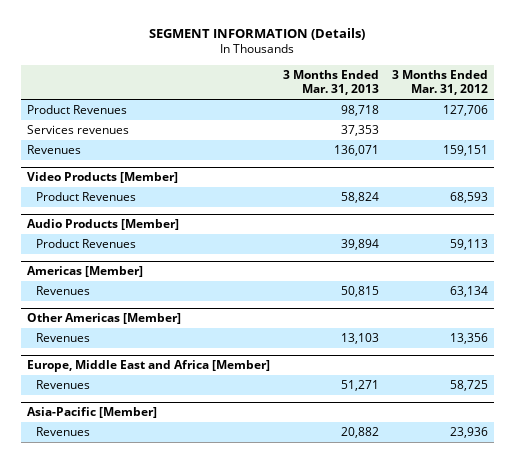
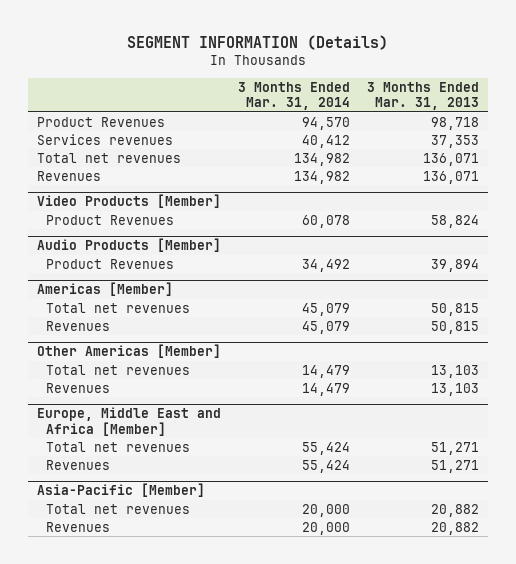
[391,69,488,96] 3 Months Ended Mar. 31, 2012 -> none
none -> [238,81,351,110] 3 Months Ended Mar. 31, 2014
none -> [37,152,182,163] Total net revenues
none -> [46,302,191,313] Total net revenues
none -> [46,364,191,375] Total net revenues
none -> [46,441,191,452] Total net revenues
none -> [46,503,191,514] Total net revenues

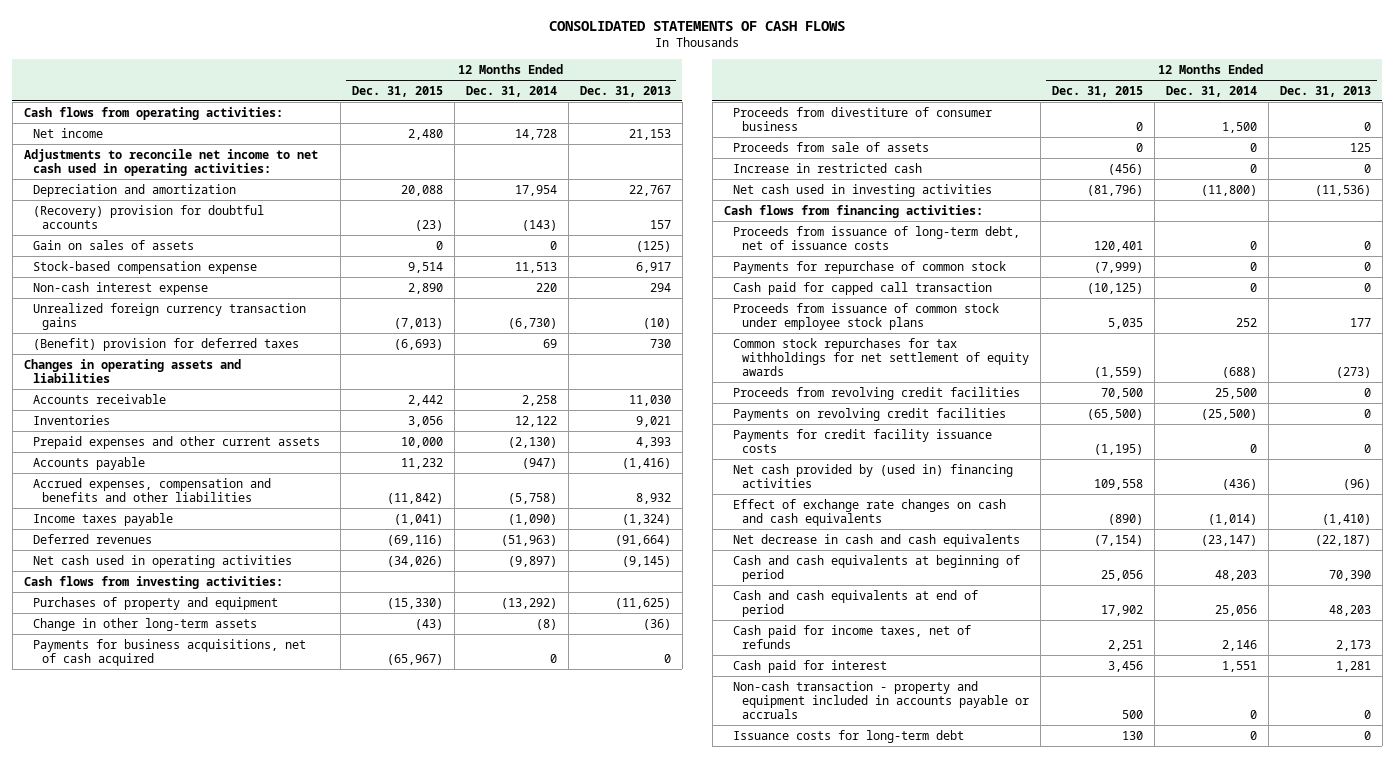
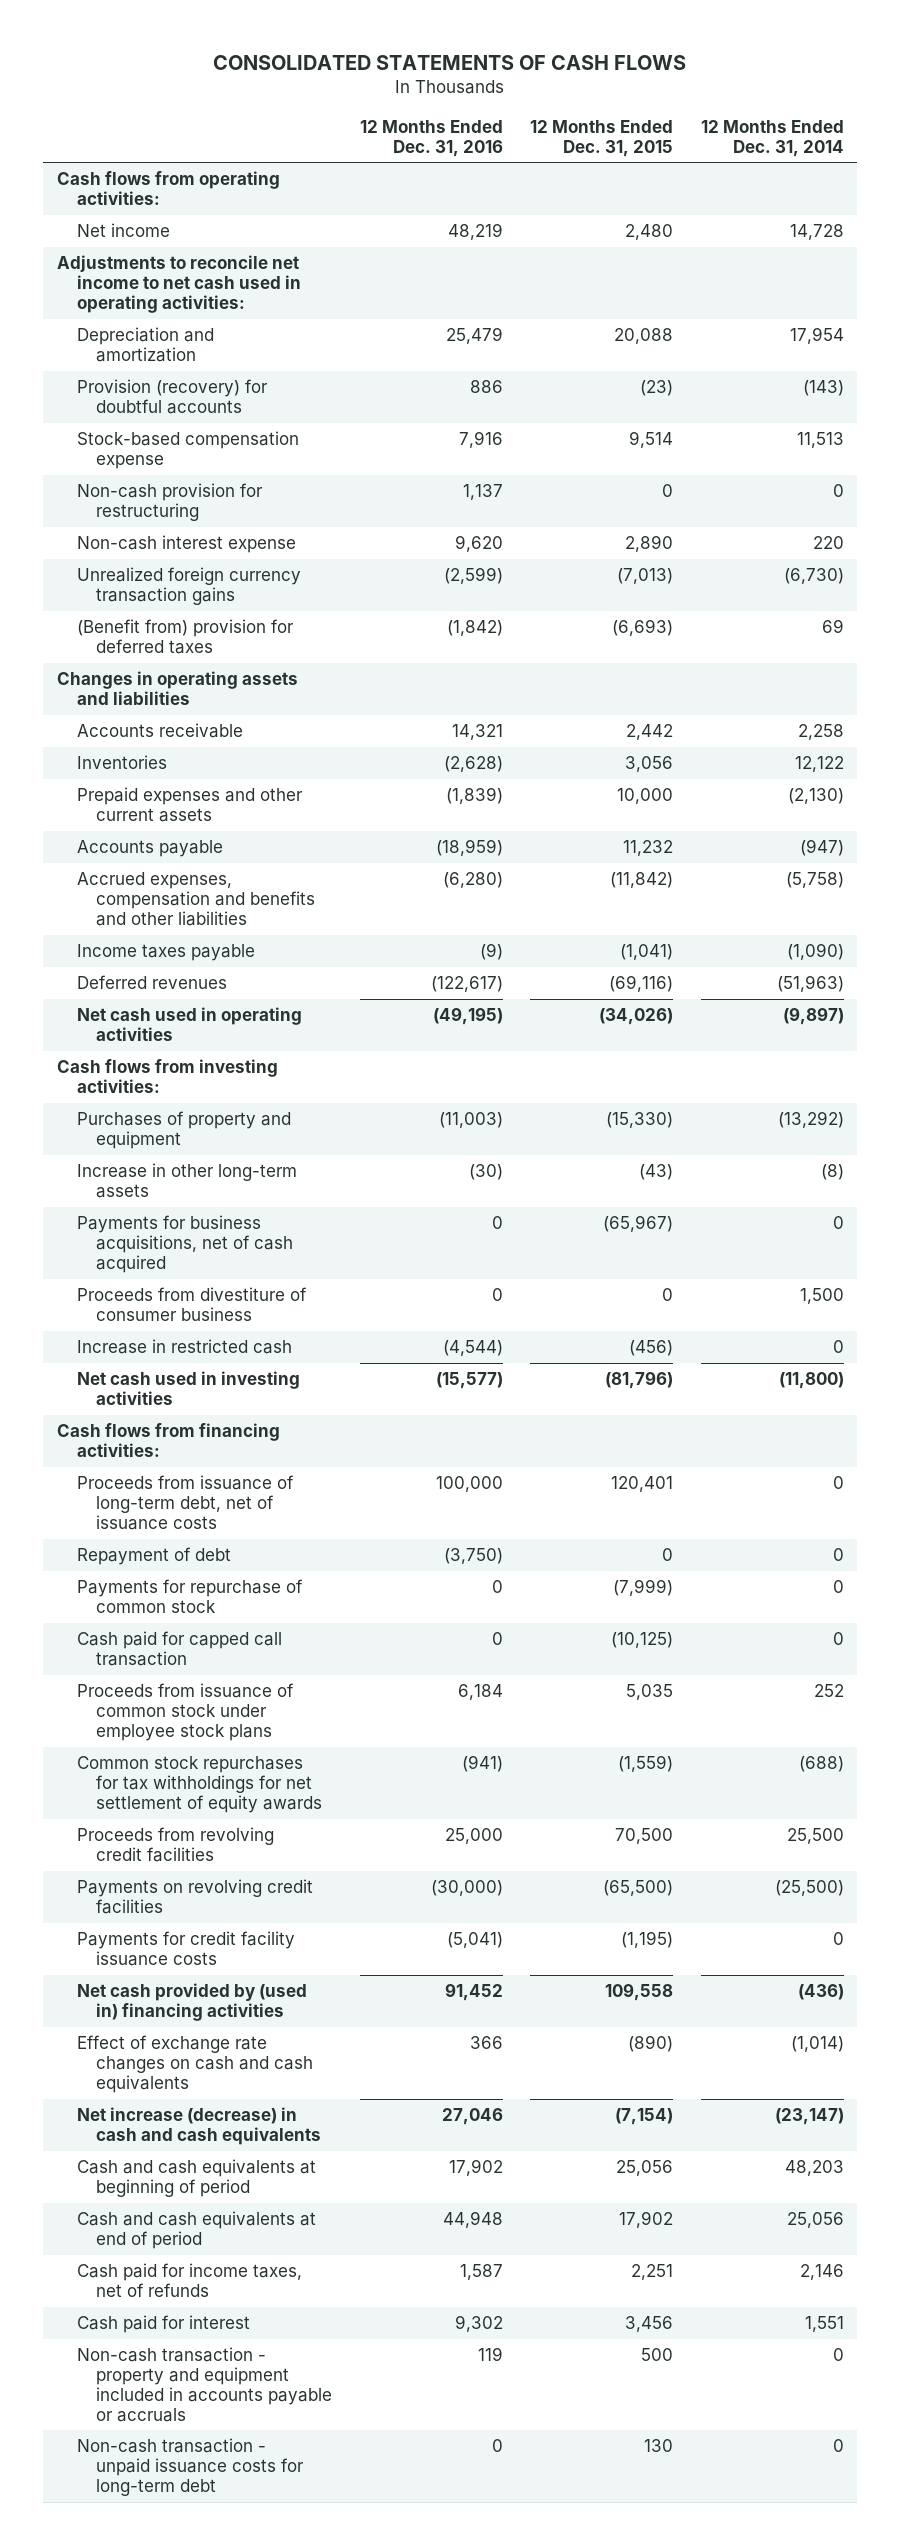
[579,85,671,97] Dec. 31, 2013 -> none
none -> [359,119,503,157] 12 Months Ended Dec. 31, 2016
[32,239,194,250] Gain on sales of assets -> none
[32,204,264,229] (Recovery) provision for doubtful accounts -> [76,379,268,415] Provision (recovery) for doubtful accounts
none -> [76,483,263,522] Non-cash provision for restructuring
[32,337,299,351] (Benefit) provision for deferred taxes -> [76,619,294,655] (Benefit from) provision for deferred taxes
[32,617,257,631] Change in other long-term assets -> [76,1163,297,1199] Increase in other long-term assets
[732,141,929,152] Proceeds from sale of assets -> none
none -> [76,1547,231,1566] Repayment of debt
[732,533,1020,547] Net decrease in cash and cash equivalents -> [76,2107,322,2146] Net increase (decrease) in cash and cash equivalents
[732,729,964,743] Issuance costs for long-term debt -> [76,2438,305,2496] Non-cash transaction - unpaid issuance costs for long-term debt

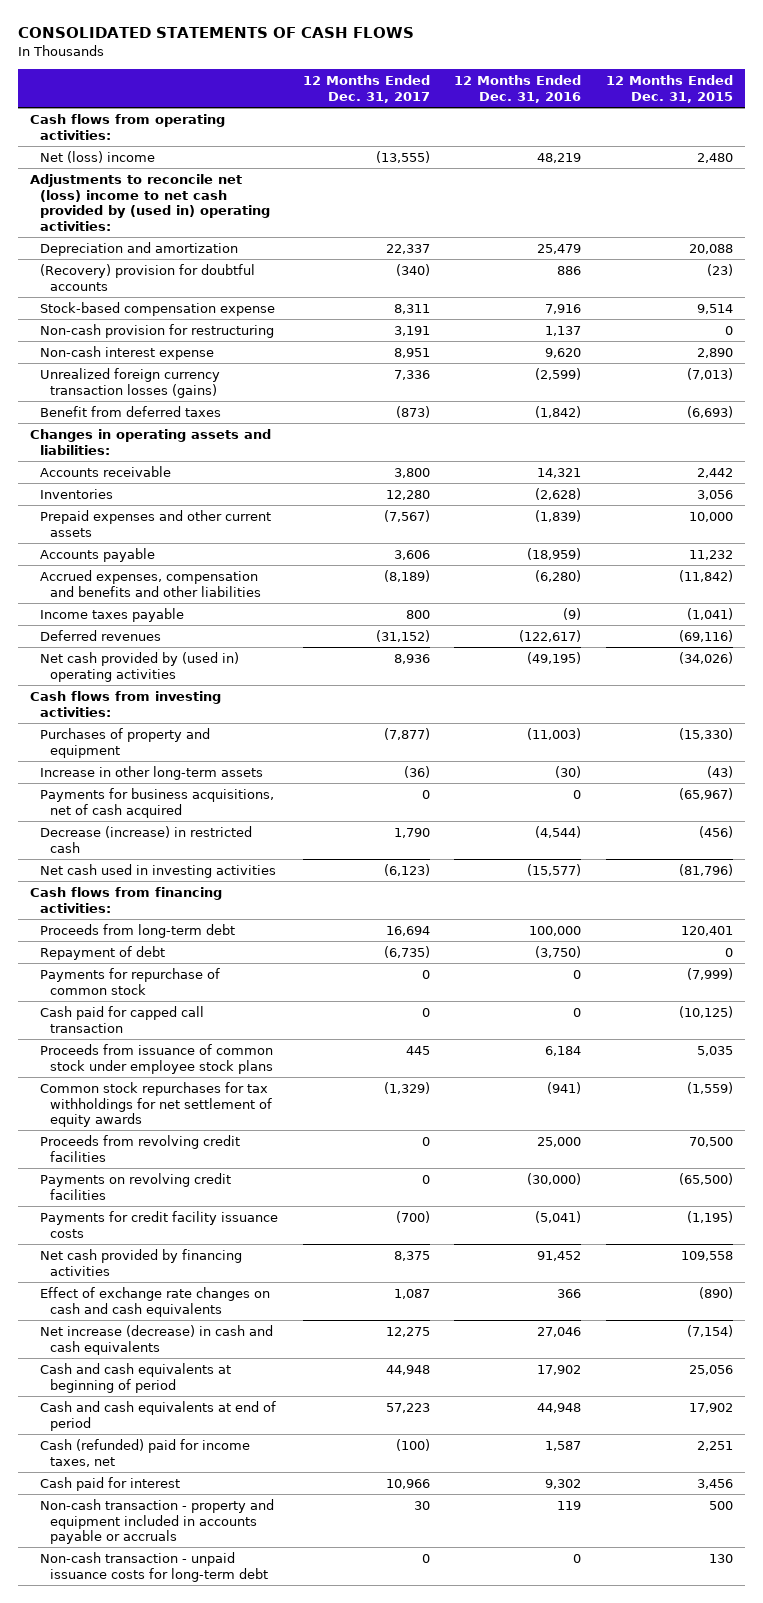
[700,119,844,157] 12 Months Ended Dec. 31, 2014 -> none
none -> [302,75,430,103] 12 Months Ended Dec. 31, 2017
[76,223,170,238] Net income -> [40,150,156,163] Net (loss) income
[57,255,301,313] Adjustments to reconcile net income to net cash used in operating activities: -> [30,173,271,231] Adjustments to reconcile net (loss) income to net cash provided by (used in) operating activities:
[76,379,268,415] Provision (recovery) for doubtful accounts -> [40,263,256,291] (Recovery) provision for doubtful accounts
[76,567,301,606] Unrealized foreign currency transaction gains -> [40,367,221,398] Unrealized foreign currency transaction losses (gains)
[76,619,294,655] (Benefit from) provision for deferred taxes -> [40,405,222,417] Benefit from deferred taxes
[57,671,299,706] Changes in operating assets and liabilities -> [30,428,272,455] Changes in operating assets and liabilities:
[76,1007,302,1042] Net cash used in operating activities -> [40,651,240,682] Net cash provided by (used in) operating activities
[76,1287,307,1322] Proceeds from divestiture of consumer business -> none
[76,1339,292,1355] Increase in restricted cash -> [40,825,253,853] Decrease (increase) in restricted cash
[76,1475,294,1530] Proceeds from issuance of long-term debt, net of issuance costs -> [40,923,236,938] Proceeds from long-term debt
[76,1983,307,2022] Net cash provided by (used in) financing activities -> [40,1248,243,1276] Net cash provided by financing activities
[76,2263,302,2298] Cash paid for income taxes, net of refunds -> [40,1438,251,1467] Cash (refunded) paid for income taxes, net

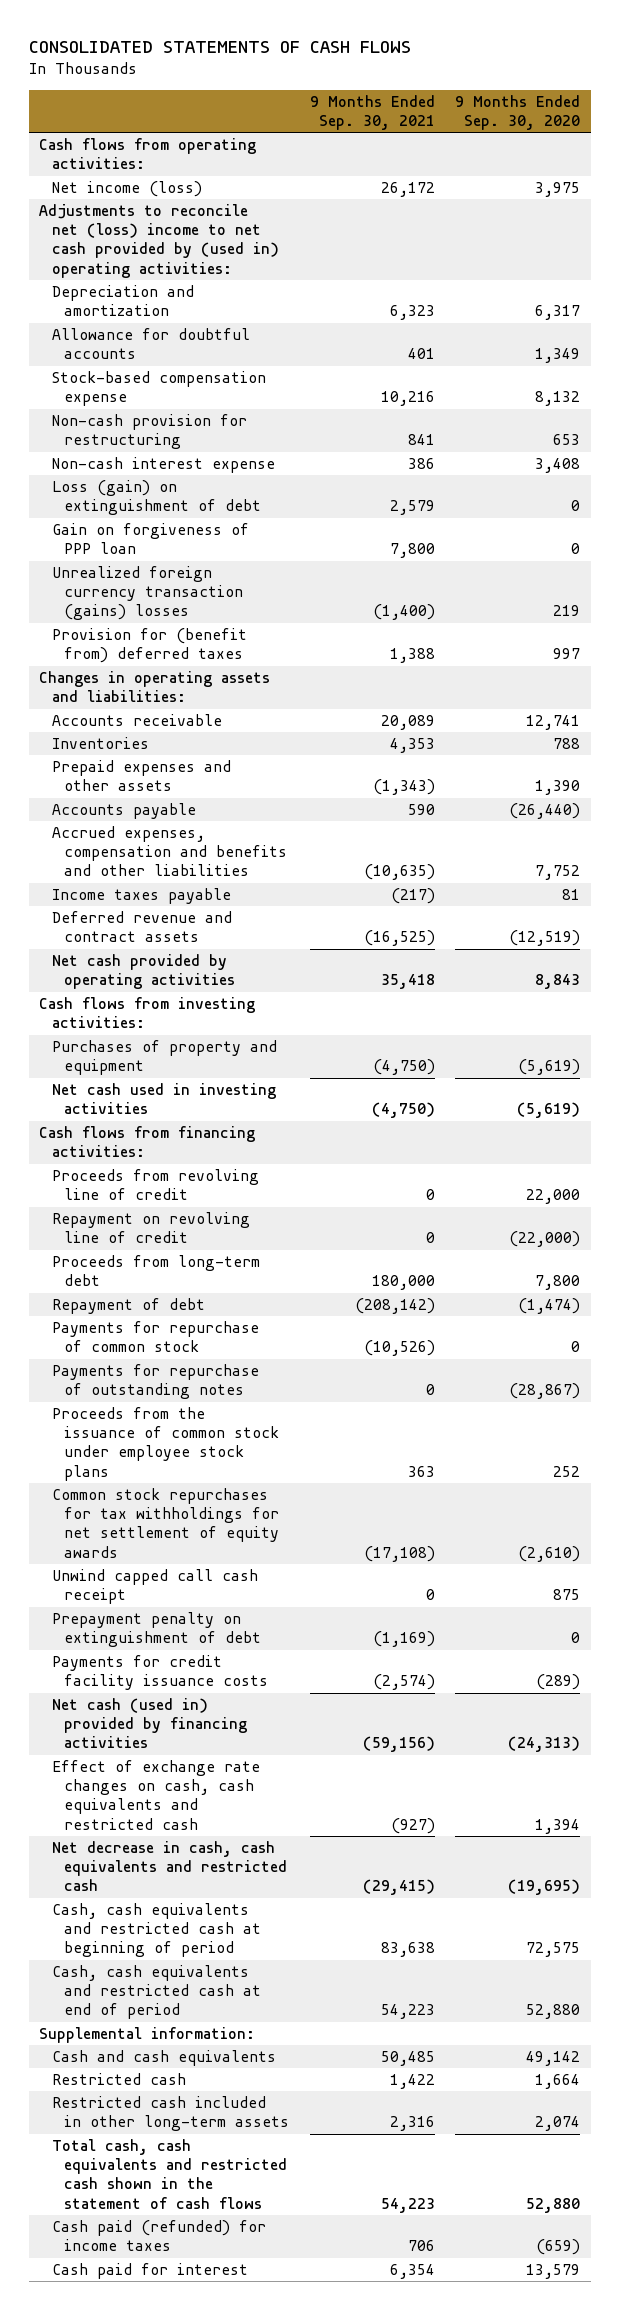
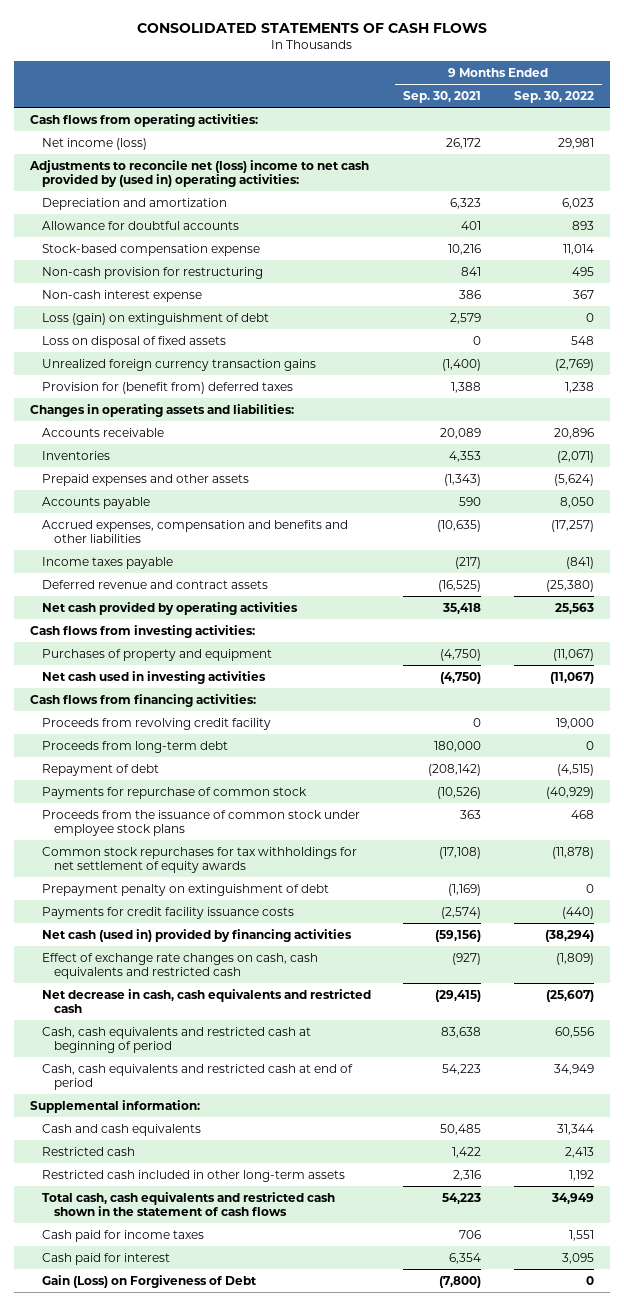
[455,94,581,130] 9 Months Ended Sep. 30, 2020 -> none
none -> [513,91,594,104] Sep. 30, 2022
[51,523,249,555] Gain on forgiveness of PPP loan -> none
none -> [41,335,226,348] Loss on disposal of fixed assets
[51,566,243,621] Unrealized foreign currency transaction (gains) losses -> [41,358,316,371] Unrealized foreign currency transaction gains
[51,1212,250,1244] Repayment on revolving line of credit -> none
[51,1169,259,1201] Proceeds from revolving line of credit -> [41,717,271,730] Proceeds from revolving credit facility
[51,1364,259,1400] Payments for repurchase of outstanding notes -> none
[51,1569,258,1605] Unwind capped call cash receipt -> none
[51,2220,266,2252] Cash paid (refunded) for income taxes -> [41,1229,204,1242] Cash paid for income taxes
none -> [41,1274,257,1288] Gain (Loss) on Forgiveness of Debt

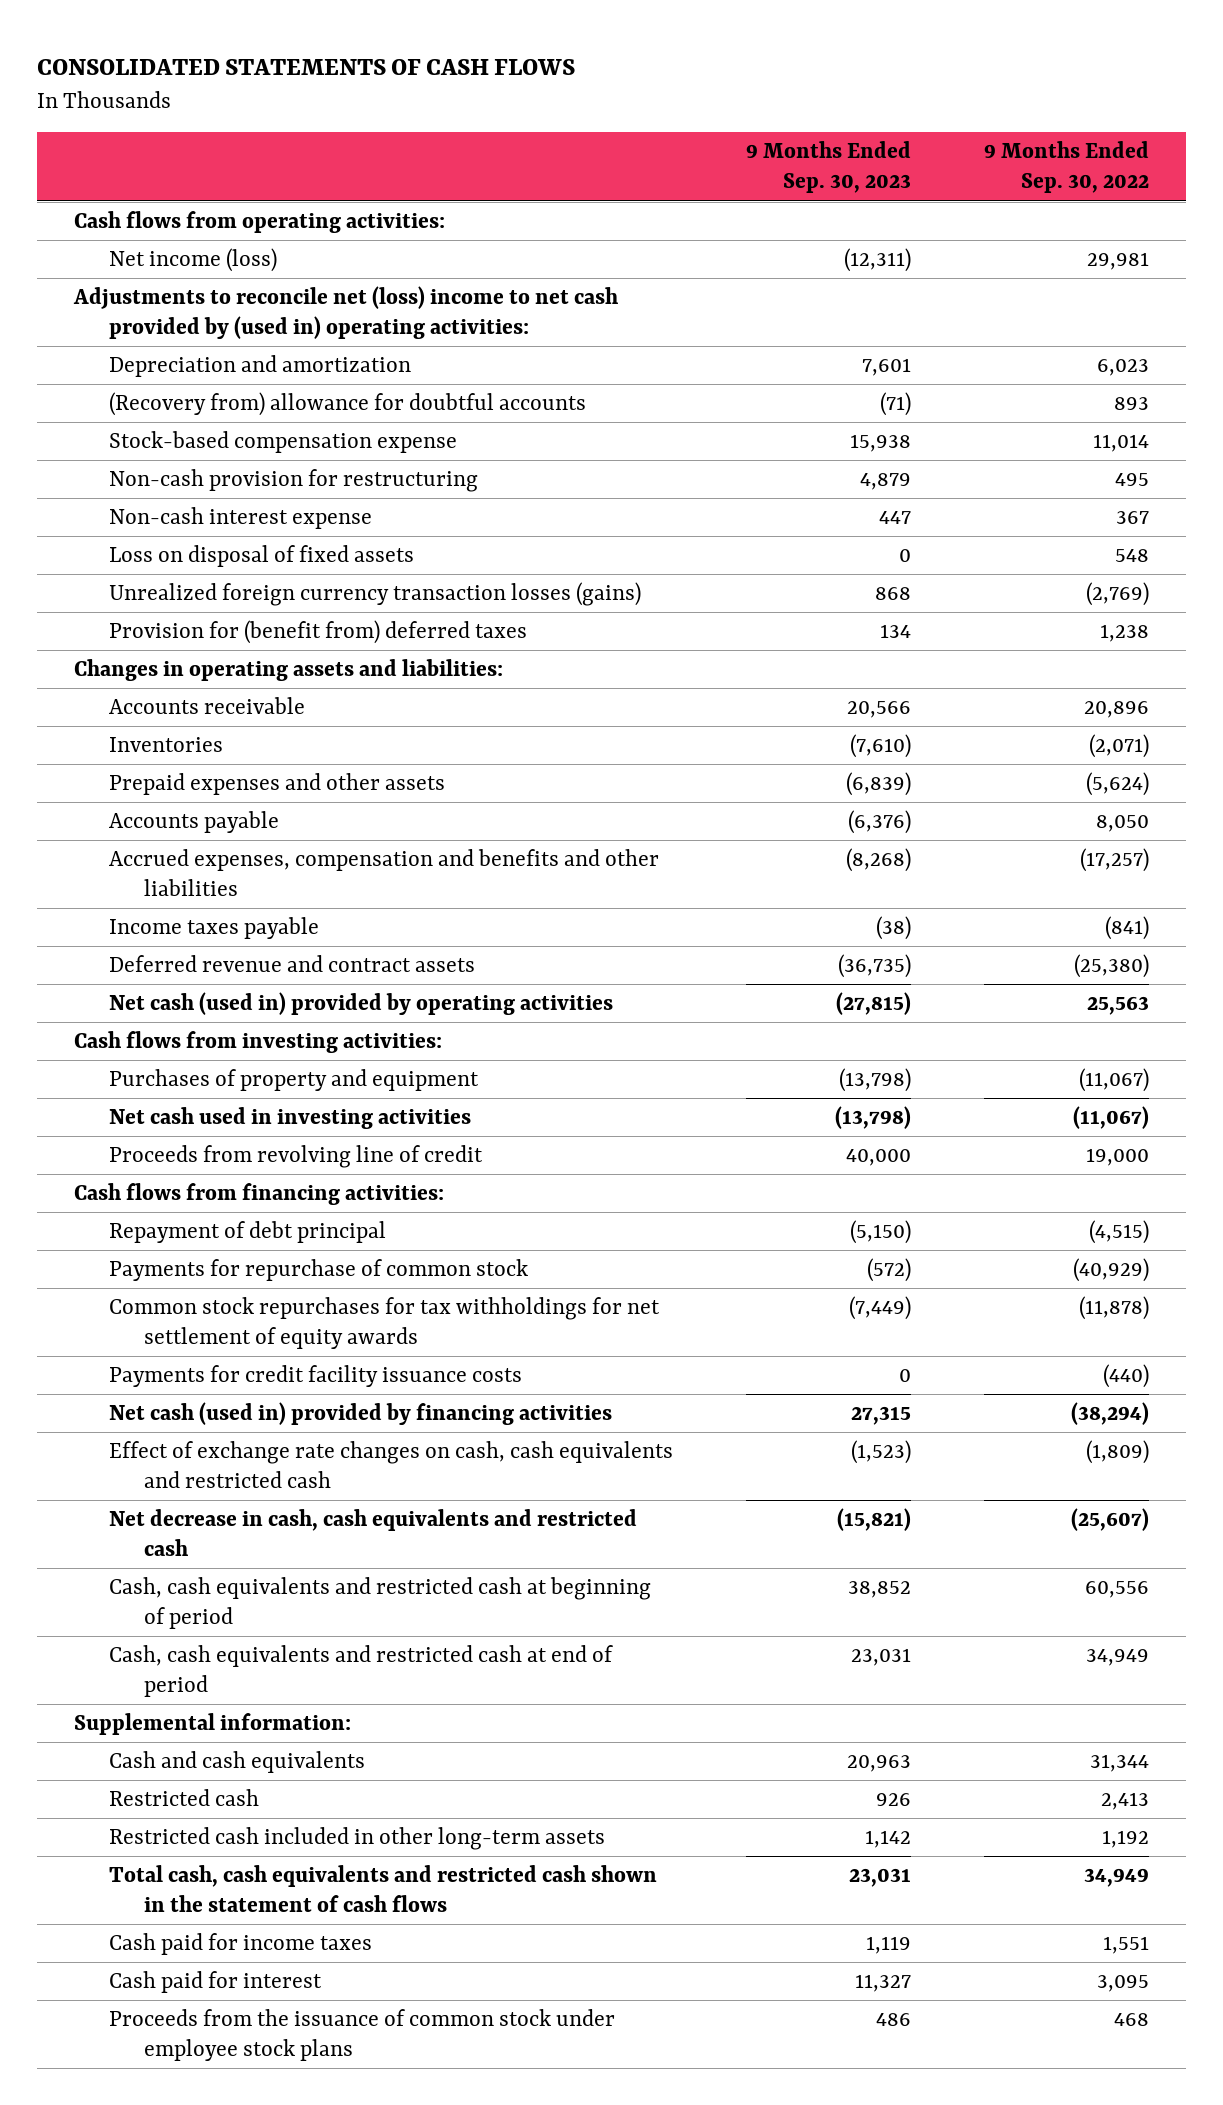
[403,91,482,104] Sep. 30, 2021 -> none
none -> [746,141,912,194] 9 Months Ended Sep. 30, 2023
[41,220,239,230] Allowance for doubtful accounts -> [108,392,586,417] (Recovery from) allowance for doubtful accounts
[41,312,269,325] Loss (gain) on extinguishment of debt -> none
[41,358,316,371] Unrealized foreign currency transaction gains -> [108,582,641,607] Unrealized foreign currency transaction losses (gains)
[41,601,298,615] Net cash provided by operating activities -> [108,992,613,1016] Net cash (used in) provided by operating activities
none -> [108,1145,483,1169] Proceeds from revolving line of credit
[41,717,271,730] Proceeds from revolving credit facility -> none
[41,740,228,753] Proceeds from long-term debt -> none
[41,763,159,776] Repayment of debt -> [108,1221,386,1244] Repayment of debt principal
[41,883,329,896] Prepayment penalty on extinguishment of debt -> none
[41,1274,257,1288] Gain (Loss) on Forgiveness of Debt -> none
[41,809,360,837] Proceeds from the issuance of common stock under employee stock plans -> [108,2009,615,2062] Proceeds from the issuance of common stock under employee stock plans

